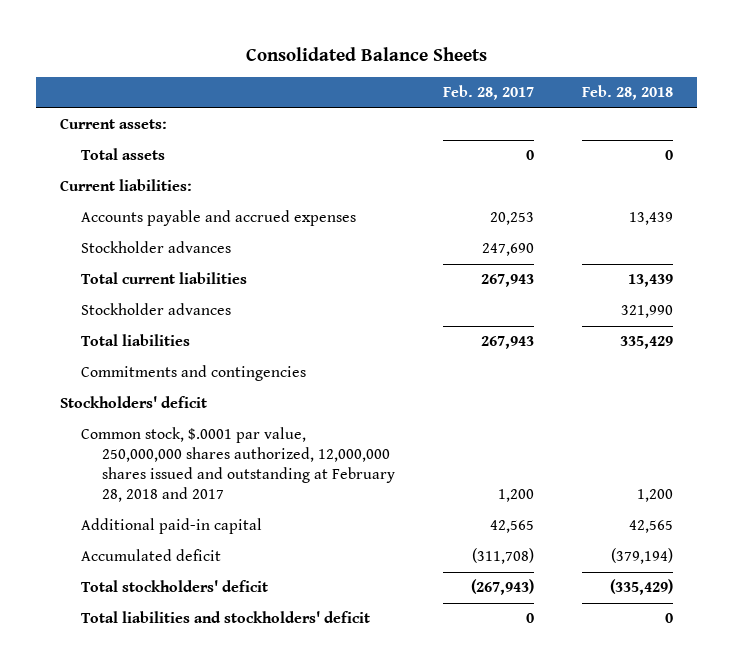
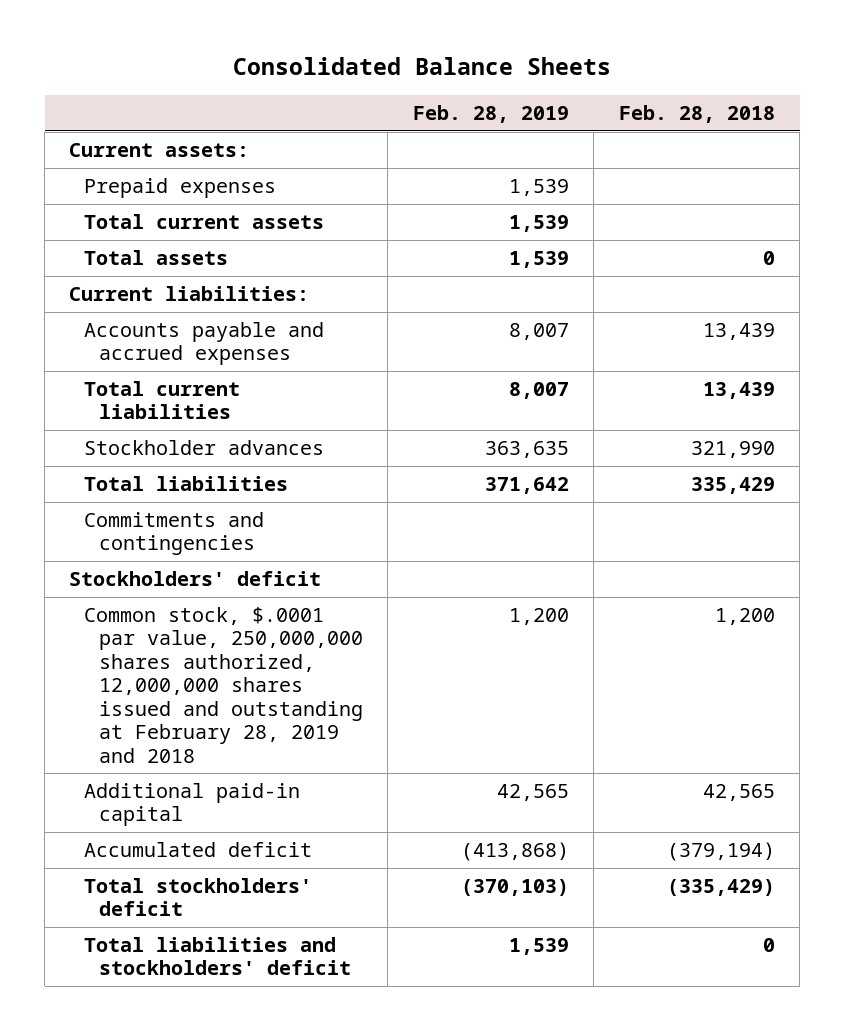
[443,85,535,101] Feb. 28, 2017 -> none
none -> [412,105,569,124] Feb. 28, 2019
none -> [84,177,277,198] Prepaid expenses
none -> [84,213,325,229] Total current assets
[80,241,231,254] Stockholder advances -> none
[80,427,395,503] Common stock, $.0001 par value, 250,000,000 shares authorized, 12,000,000 shares issued and outstanding at February 28, 2018 and 2017 -> [84,606,363,763] Common stock, $.0001 par value, 250,000,000 shares authorized, 12,000,000 shares issued and outstanding at February 28, 2019 and 2018

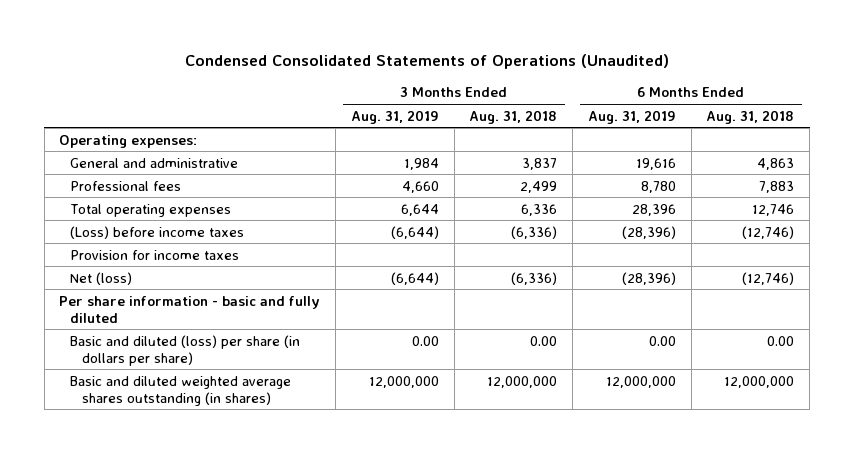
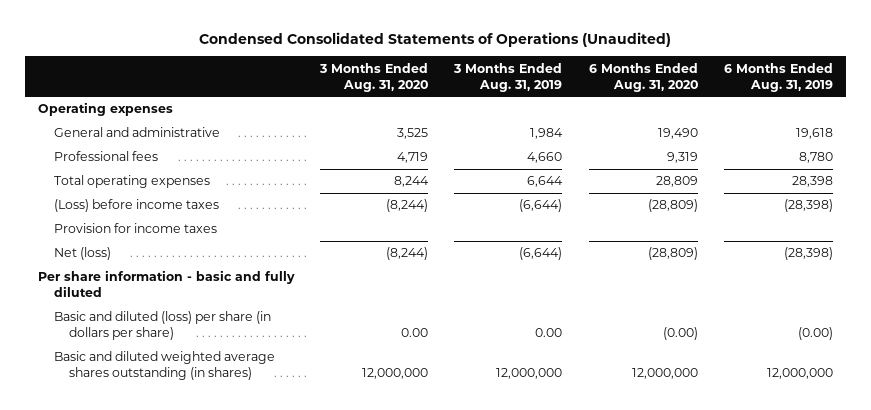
[469,109,558,124] Aug. 31, 2018 -> none
[706,109,795,124] Aug. 31, 2018 -> none
none -> [319,62,429,92] 3 Months Ended Aug. 31, 2020
none -> [588,62,698,92] 6 Months Ended Aug. 31, 2020
[59,134,198,148] Operating expenses: -> [38,102,174,117] Operating expenses
[635,157,676,170] 19,616 -> [795,128,833,140] 19,618
[631,203,676,216] 28,396 -> [791,176,833,188] 28,398
[621,225,676,239] (28,396) -> [783,199,833,213] (28,398)
[621,271,676,285] (28,396) -> [783,247,833,261] (28,398)
[648,335,676,346] 0.00 -> [797,327,833,341] (0.00)

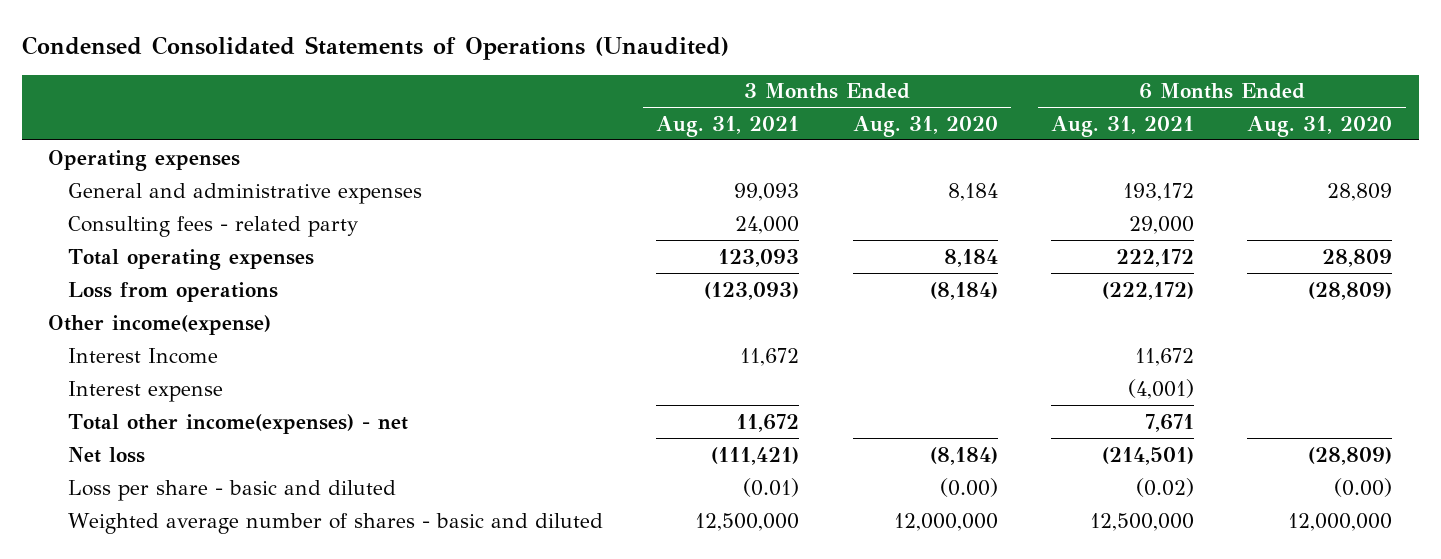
[453,62,563,92] 3 Months Ended Aug. 31, 2019 -> none
[723,62,833,92] 6 Months Ended Aug. 31, 2019 -> none
none -> [656,115,800,137] Aug. 31, 2021
none -> [1050,115,1194,137] Aug. 31, 2021
[53,151,158,162] Professional fees -> none
[53,199,219,213] (Loss) before income taxes -> none
[53,223,217,234] Provision for income taxes -> none
[38,270,296,298] Per share information - basic and fully diluted -> none
[53,127,220,138] General and administrative -> [68,182,423,204] General and administrative expenses
[397,128,429,140] 3,525 -> [947,182,998,201] 8,184
[657,128,698,140] 19,490 -> [1327,182,1393,201] 28,809
none -> [68,215,359,237] Consulting fees - related party
[394,176,430,188] 8,244 -> [943,248,998,267] 8,184
none -> [68,281,279,302] Loss from operations
none -> [48,314,272,335] Other income(expense)
none -> [68,347,219,364] Interest Income
none -> [68,380,224,402] Interest expense
none -> [68,413,409,434] Total other income(expenses) - net
[53,247,111,261] Net (loss) -> [68,446,146,463] Net loss
[386,247,429,261] (8,244) -> [929,446,998,465] (8,184)
[53,311,271,341] Basic and diluted (loss) per share (in dollars per share) -> [68,479,397,501] Loss per share - basic and diluted
[401,328,429,338] 0.00 -> [939,477,998,497] (0.00)
[53,351,275,381] Basic and diluted weighted average shares outstanding (in shares) -> [68,512,604,534] Weighted average number of shares - basic and diluted

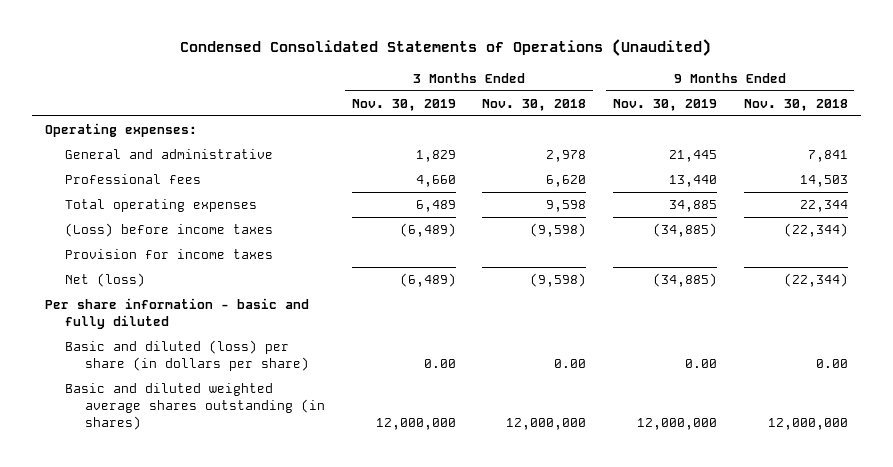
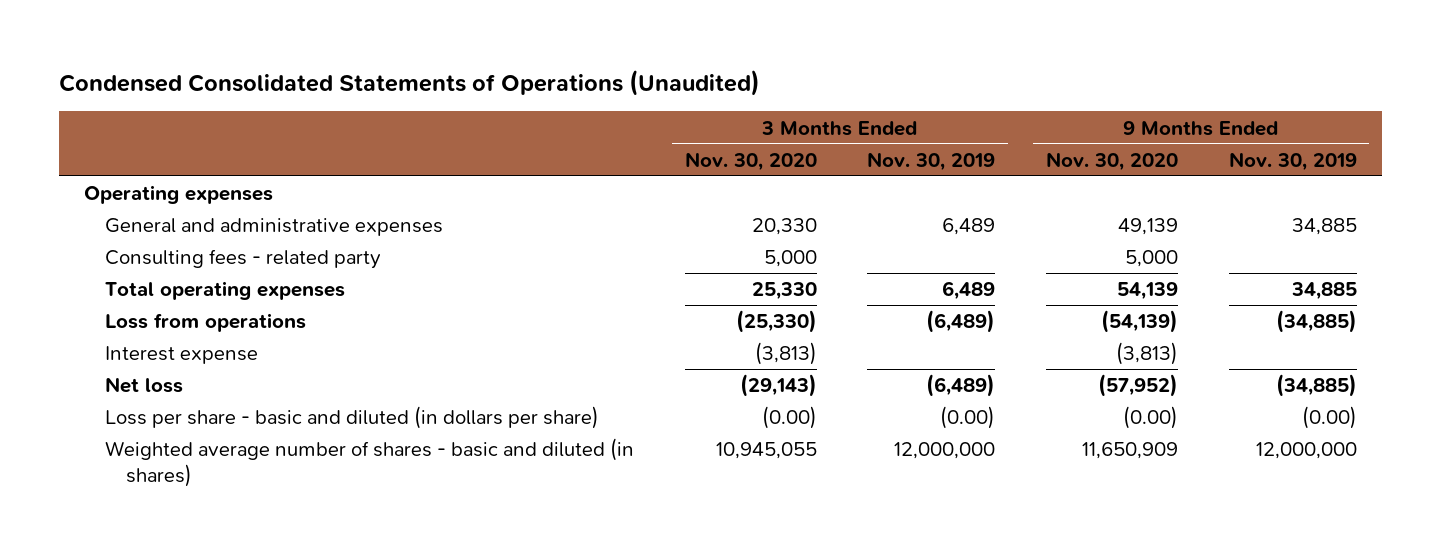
[482,98,587,111] Nov. 30, 2018 -> none
[743,98,848,111] Nov. 30, 2018 -> none
none -> [684,151,817,171] Nov. 30, 2020
none -> [1046,151,1179,171] Nov. 30, 2020
[65,174,202,185] Professional fees -> none
[45,123,198,138] Operating expenses: -> [84,185,274,205] Operating expenses
[65,149,274,160] General and administrative -> [105,218,444,237] General and administrative expenses
[415,150,456,163] 1,829 -> [942,218,996,236] 6,489
[668,150,717,163] 21,445 -> [1291,218,1357,236] 34,885
none -> [105,249,382,270] Consulting fees - related party
[65,249,274,260] Provision for income taxes -> none
[45,298,310,330] Per share information - basic and fully diluted -> none
[65,223,274,238] (Loss) before income taxes -> [105,313,307,333] Loss from operations
none -> [105,346,259,365] Interest expense
[65,273,146,288] Net (loss) -> [105,377,184,394] Net loss
[65,340,309,372] Basic and diluted (loss) per share (in dollars per share) -> [105,406,600,430] Loss per share - basic and diluted (in dollars per share)
[423,359,456,369] 0.00 -> [940,406,996,430] (0.00)
[684,359,717,369] 0.00 -> [1301,406,1357,430] (0.00)
[65,383,325,431] Basic and diluted weighted average shares outstanding (in shares) -> [105,438,635,487] Weighted average number of shares - basic and diluted (in shares)

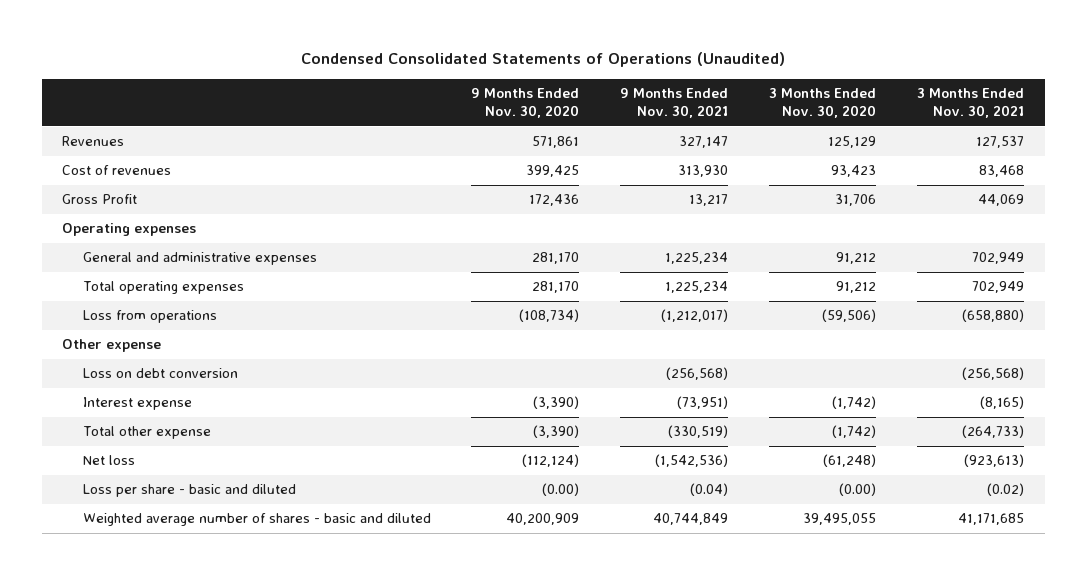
[867,151,996,171] Nov. 30, 2019 -> none
[1228,151,1357,171] Nov. 30, 2019 -> none
none -> [620,88,729,119] 9 Months Ended Nov. 30, 2021
none -> [917,88,1025,119] 3 Months Ended Nov. 30, 2021
none -> [62,136,125,147] Revenues
none -> [62,165,172,176] Cost of revenues
none -> [62,194,138,205] Gross Profit
[105,249,382,270] Consulting fees - related party -> none
[751,218,817,236] 20,330 -> [836,252,877,265] 91,212
[1118,218,1179,236] 49,139 -> [532,252,580,265] 281,170
[751,282,817,301] 25,330 -> [836,281,877,294] 91,212
[1117,282,1179,301] 54,139 -> [532,281,580,294] 281,170
[735,310,817,334] (25,330) -> [822,309,877,323] (59,506)
[1101,310,1179,334] (54,139) -> [519,309,580,323] (108,734)
none -> [62,339,162,353] Other expense
none -> [82,368,238,379] Loss on debt conversion
[754,342,817,366] (3,813) -> [832,396,877,410] (1,742)
[1116,342,1179,366] (3,813) -> [533,396,580,410] (3,390)
none -> [82,426,211,440] Total other expense
[739,374,817,398] (29,143) -> [823,454,877,468] (61,248)
[1098,374,1179,398] (57,952) -> [522,454,580,468] (112,124)
[105,406,600,430] Loss per share - basic and diluted (in dollars per share) -> [82,484,296,498] Loss per share - basic and diluted
[105,438,635,487] Weighted average number of shares - basic and diluted (in shares) -> [82,513,431,527] Weighted average number of shares - basic and diluted
[715,442,817,460] 10,945,055 -> [803,513,877,526] 39,495,055
[1082,442,1179,460] 11,650,909 -> [506,513,580,526] 40,200,909

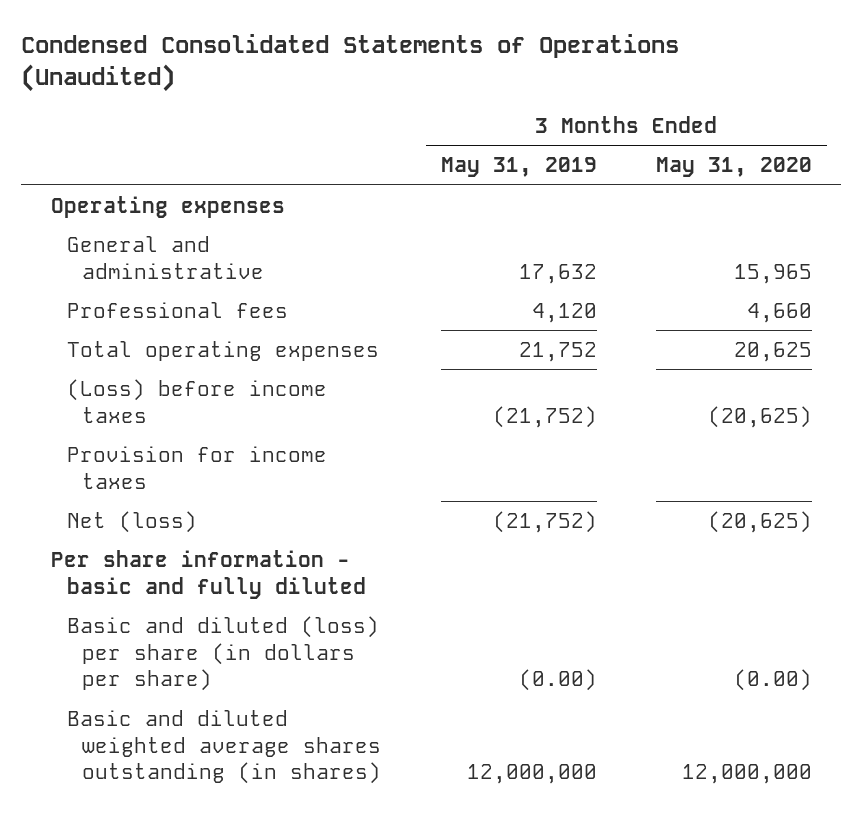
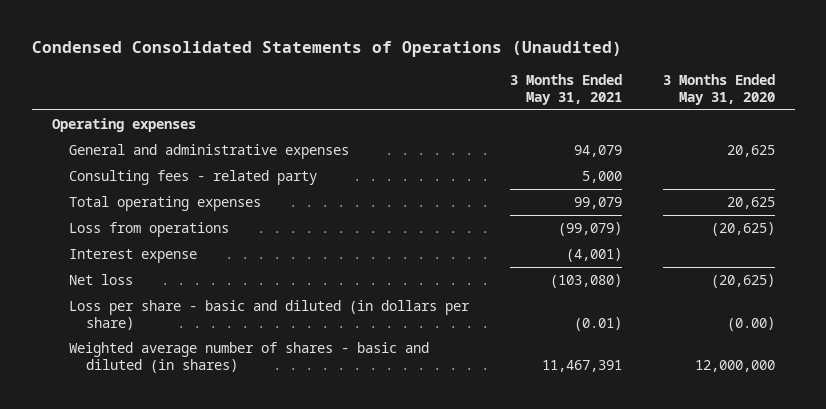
[440,157,597,178] May 31, 2019 -> none
none -> [509,74,622,105] 3 Months Ended May 31, 2021
[66,301,288,318] Professional fees -> none
[66,235,265,279] General and administrative -> [69,143,350,159] General and administrative expenses
[733,263,812,284] 15,965 -> [726,144,775,157] 20,625
none -> [69,169,318,185] Consulting fees - related party
[66,445,327,489] Provision for income taxes -> none
[50,549,366,599] Per share information - basic and fully diluted -> none
[66,378,327,423] (Loss) before income taxes -> [69,221,230,237] Loss from operations
none -> [69,248,198,263] Interest expense
[66,510,197,533] Net (loss) -> [69,273,134,285] Net loss
[66,615,379,692] Basic and diluted (loss) per share (in dollars per share) -> [69,299,471,330] Loss per share - basic and diluted (in dollars per share)
[66,709,382,785] Basic and diluted weighted average shares outstanding (in shares) -> [69,341,430,373] Weighted average number of shares - basic and diluted (in shares)

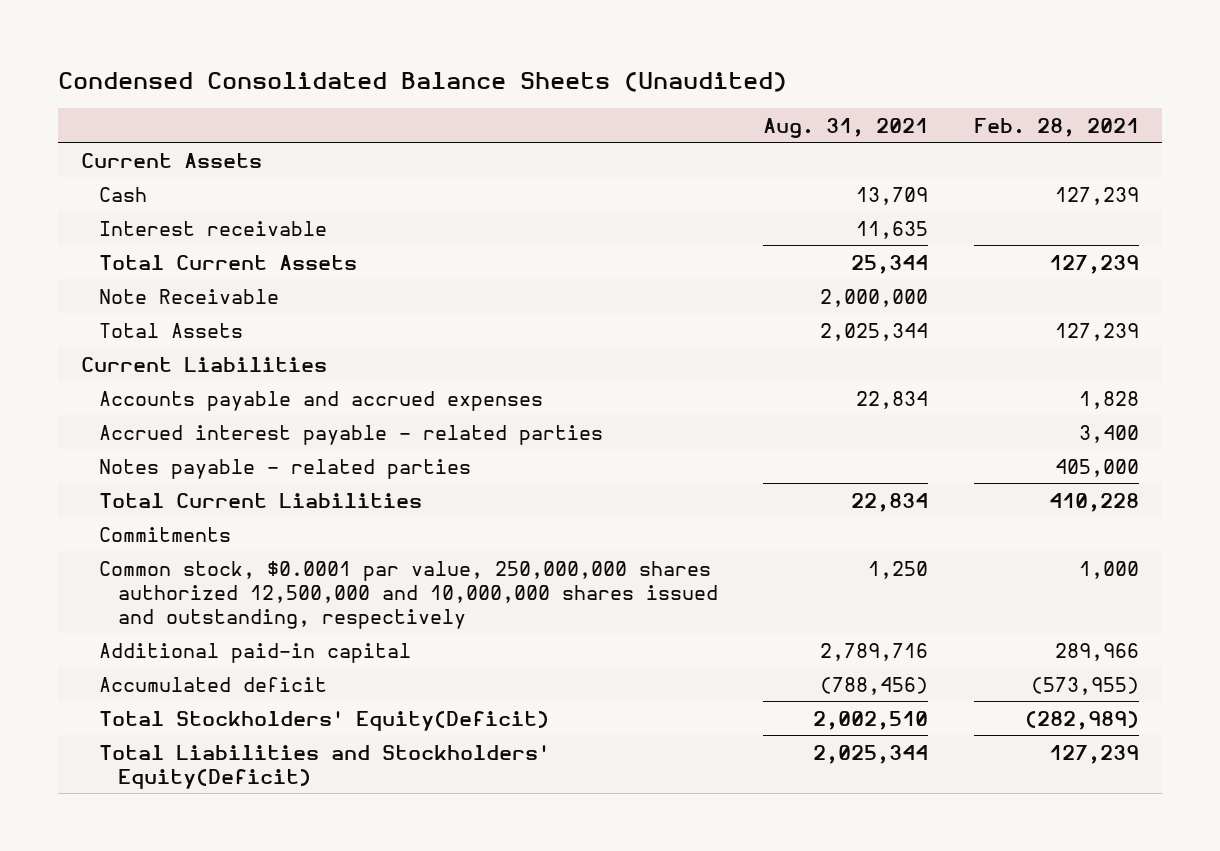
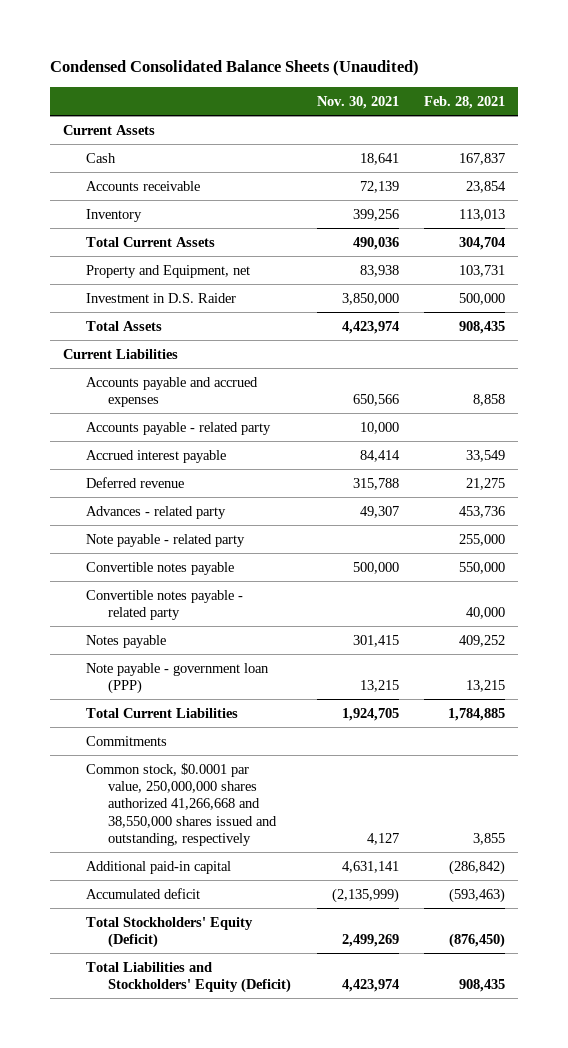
[763,117,929,138] Aug. 31, 2021 -> none
none -> [316,95,399,109] Nov. 30, 2021
[99,220,328,236] Interest receivable -> none
[99,288,280,304] Note Receivable -> none
[1054,186,1139,205] 127,239 -> [459,152,506,165] 167,837
none -> [85,180,200,191] Accounts receivable
none -> [85,208,142,222] Inventory
[1048,254,1139,274] 127,239 -> [459,236,506,250] 304,704
none -> [85,264,250,278] Property and Equipment, net
none -> [85,292,236,303] Investment in D.S. Raider
[1054,322,1139,341] 127,239 -> [459,320,506,334] 908,435
[1078,390,1139,409] 1,828 -> [473,394,506,407] 8,858
none -> [85,421,271,435] Accounts payable - related party
[99,424,604,445] Accrued interest payable - related parties -> [85,449,226,463] Accrued interest payable
[1078,424,1139,443] 3,400 -> [466,449,506,462] 33,549
none -> [85,476,184,488] Deferred revenue
none -> [85,505,226,519] Advances - related party
none -> [85,533,245,547] Note payable - related party
none -> [85,561,234,575] Convertible notes payable
none -> [85,589,243,621] Convertible notes payable - related party
[99,458,472,479] Notes payable - related parties -> [85,634,166,648] Notes payable
[1054,458,1139,477] 405,000 -> [459,634,506,647] 409,252
none -> [85,662,269,695] Note payable - government loan (PPP)
[1048,492,1139,512] 410,228 -> [448,707,506,721] 1,784,885
[99,560,718,629] Common stock, $0.0001 par value, 250,000,000 shares authorized 12,500,000 and 10,000,000 shares issued and outstanding, respectively -> [85,762,278,846] Common stock, $0.0001 par value, 250,000,000 shares authorized 41,266,668 and 38,550,000 shares issued and outstanding, respectively
[1078,560,1139,579] 1,000 -> [473,832,506,845] 3,855
[1054,642,1139,661] 289,966 -> [449,859,506,875] (286,842)
[1030,676,1139,695] (573,955) -> [449,887,506,903] (593,463)
[99,710,550,731] Total Stockholders' Equity(Deficit) -> [85,916,253,949] Total Stockholders' Equity (Deficit)
[1024,710,1139,730] (282,989) -> [449,933,506,949] (876,450)
[99,744,551,789] Total Liabilities and Stockholders' Equity(Deficit) -> [85,961,292,994] Total Liabilities and Stockholders' Equity (Deficit)
[1048,744,1139,764] 127,239 -> [459,979,506,993] 908,435

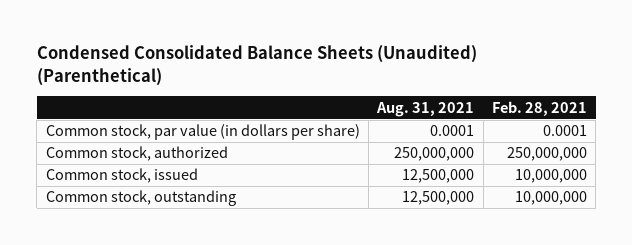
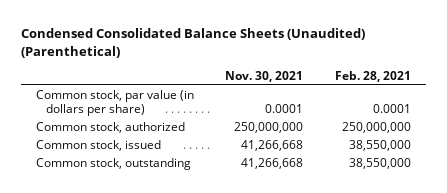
[376,101,475,117] Aug. 31, 2021 -> none
none -> [225,70,304,82] Nov. 30, 2021
[514,169,587,184] 10,000,000 -> [348,139,411,151] 38,550,000
[514,191,587,206] 10,000,000 -> [348,157,411,169] 38,550,000

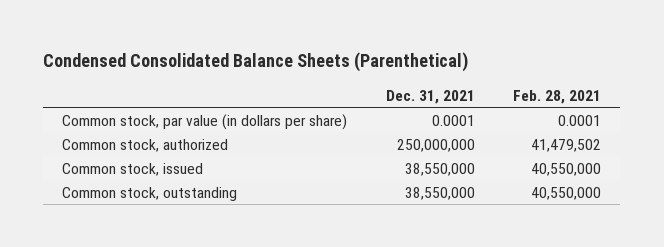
[20,28,365,58] Condensed Consolidated Balance Sheets (Unaudited) (Parenthetical) -> [43,52,469,73] Condensed Consolidated Balance Sheets (Parenthetical)
[225,70,304,82] Nov. 30, 2021 -> none
none -> [385,89,475,104] Dec. 31, 2021
[341,121,411,133] 250,000,000 -> [531,138,602,152] 41,479,502
[348,139,411,151] 38,550,000 -> [531,162,602,176] 40,550,000
[348,157,411,169] 38,550,000 -> [531,186,602,200] 40,550,000

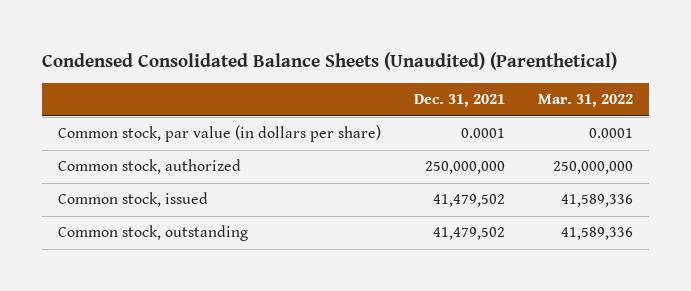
[43,52,469,73] Condensed Consolidated Balance Sheets (Parenthetical) -> [41,51,617,70] Condensed Consolidated Balance Sheets (Unaudited) (Parenthetical)
[513,89,602,104] Feb. 28, 2021 -> none
none -> [537,94,633,108] Mar. 31, 2022
[404,162,475,176] 38,550,000 -> [432,194,505,208] 41,479,502
[404,186,475,200] 38,550,000 -> [432,227,505,241] 41,479,502

